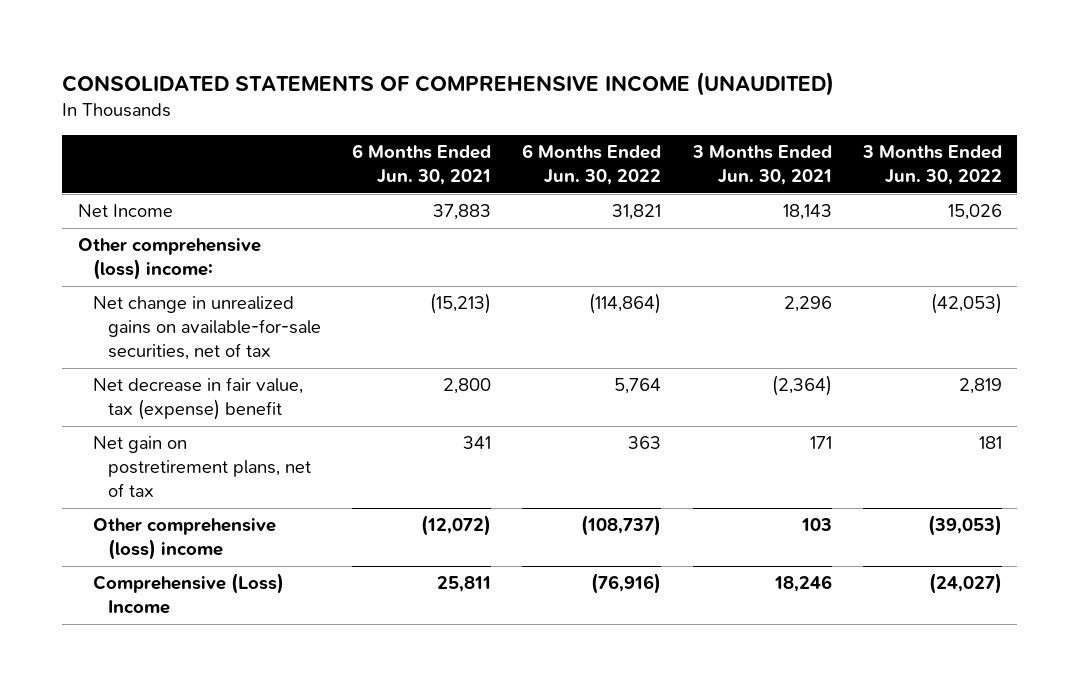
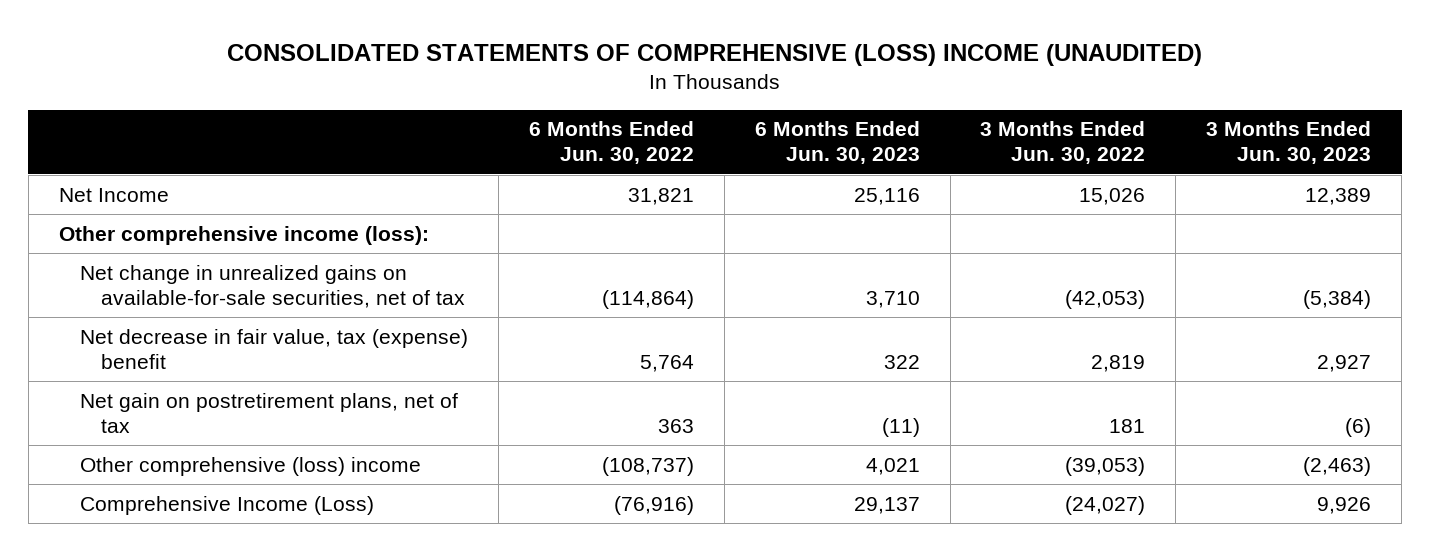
[62,72,835,97] CONSOLIDATED STATEMENTS OF COMPREHENSIVE INCOME (UNAUDITED) -> [227,43,1203,66] CONSOLIDATED STATEMENTS OF COMPREHENSIVE (LOSS) INCOME (UNAUDITED)
[352,144,492,186] 6 Months Ended Jun. 30, 2021 -> none
[691,145,832,186] 3 Months Ended Jun. 30, 2021 -> none
none -> [754,121,920,165] 6 Months Ended Jun. 30, 2023
none -> [1206,121,1372,165] 3 Months Ended Jun. 30, 2023
[77,238,261,281] Other comprehensive (loss) income: -> [58,225,429,245] Other comprehensive income (loss):
[92,573,284,615] Comprehensive (Loss) Income -> [79,495,374,515] Comprehensive Income (Loss)

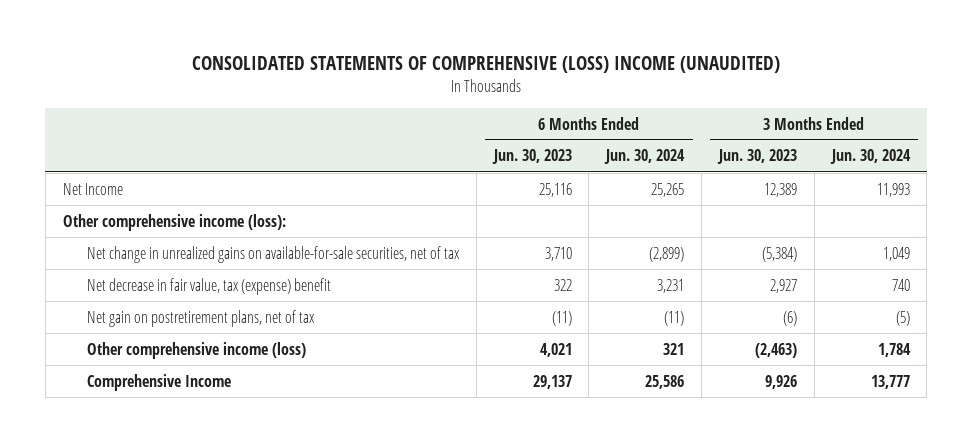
[528,121,694,165] 6 Months Ended Jun. 30, 2022 -> none
[980,121,1146,165] 3 Months Ended Jun. 30, 2022 -> none
none -> [604,149,686,165] Jun. 30, 2024
none -> [829,149,911,165] Jun. 30, 2024
[79,456,421,476] Other comprehensive (loss) income -> [86,341,306,359] Other comprehensive income (loss)
[79,495,374,515] Comprehensive Income (Loss) -> [86,373,231,391] Comprehensive Income

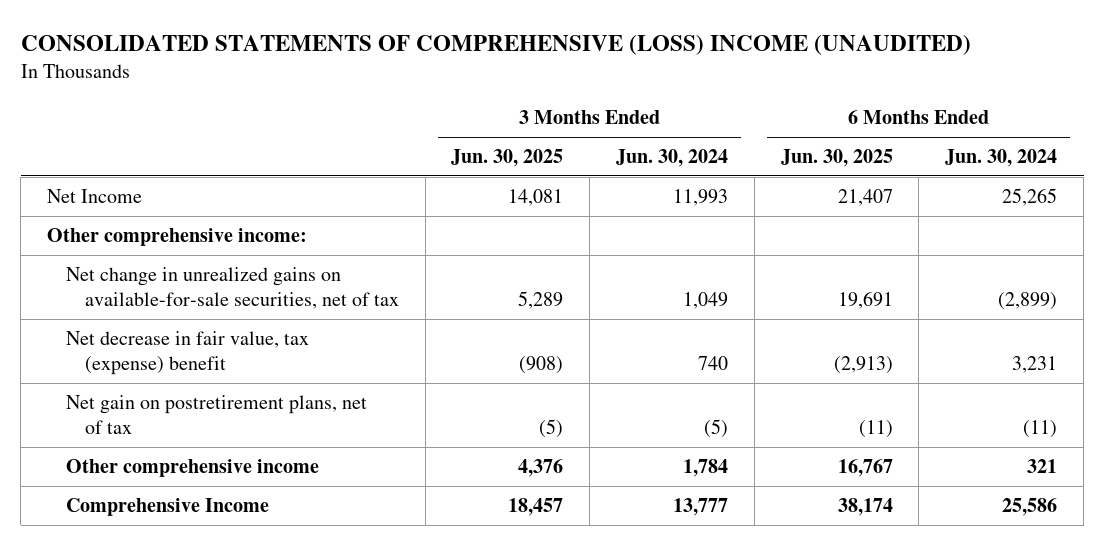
[491,149,572,165] Jun. 30, 2023 -> none
[716,149,797,165] Jun. 30, 2023 -> none
none -> [451,148,564,167] Jun. 30, 2025
none -> [780,148,893,167] Jun. 30, 2025
[62,213,286,231] Other comprehensive income (loss): -> [46,227,307,246] Other comprehensive income:
[86,341,306,359] Other comprehensive income (loss) -> [65,458,319,477] Other comprehensive income

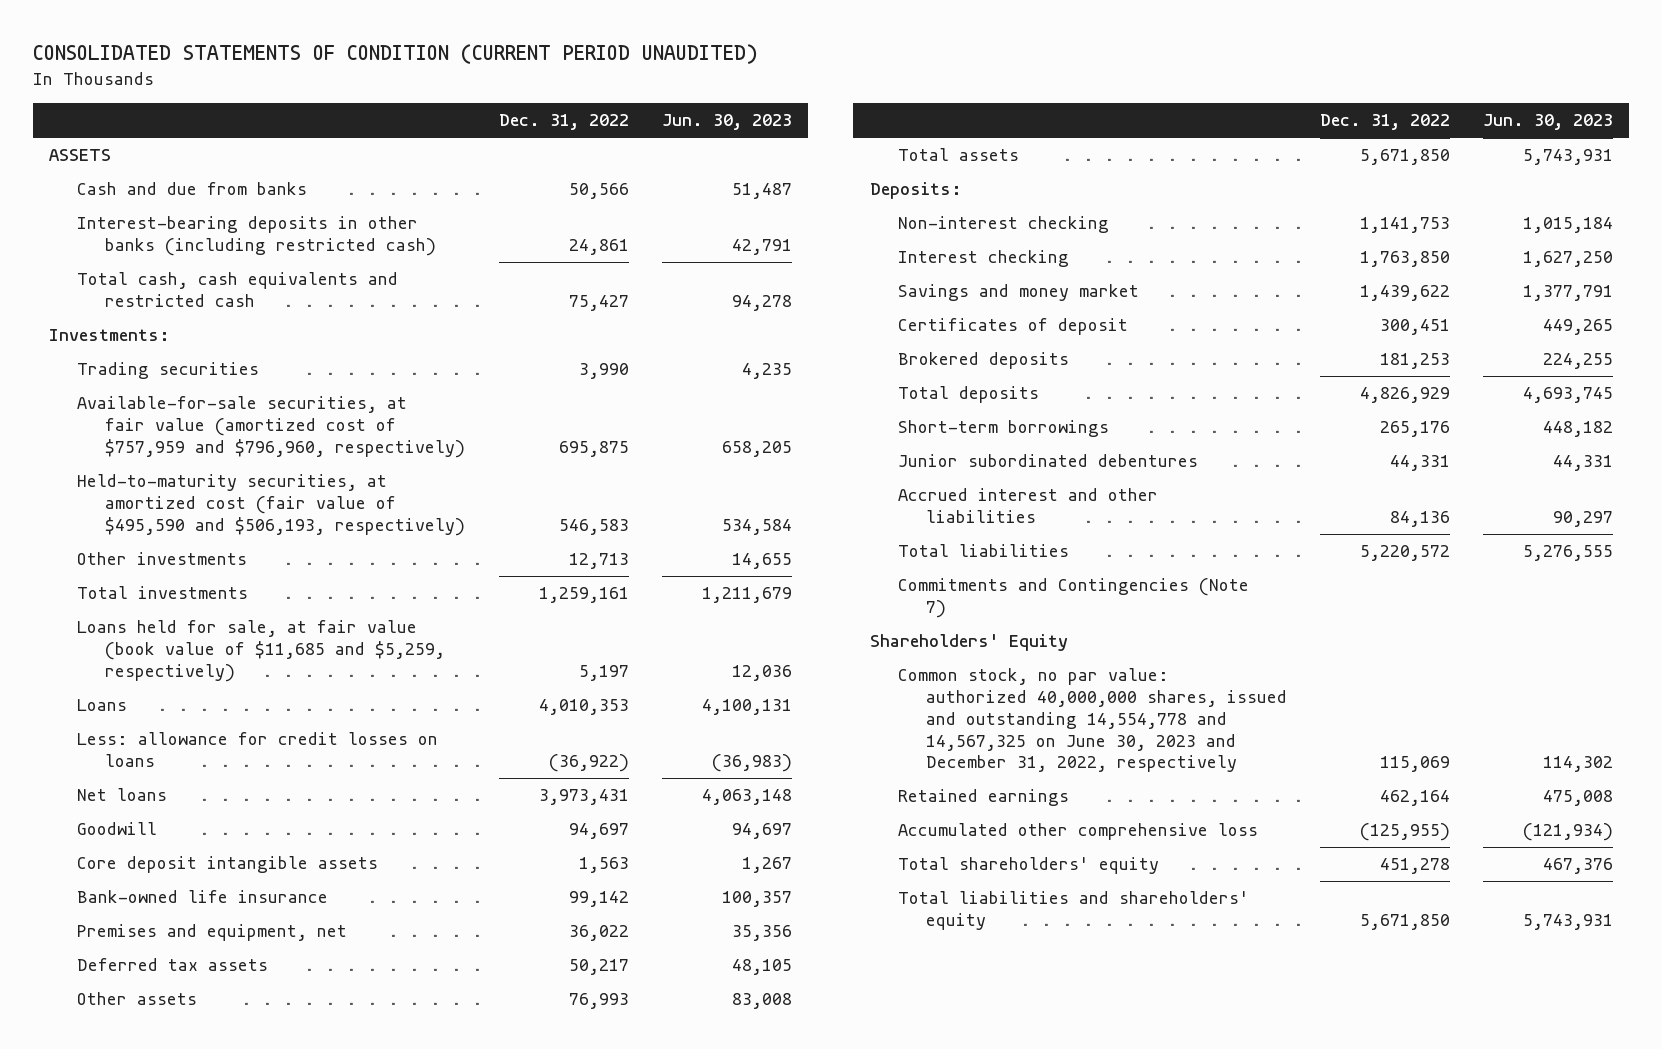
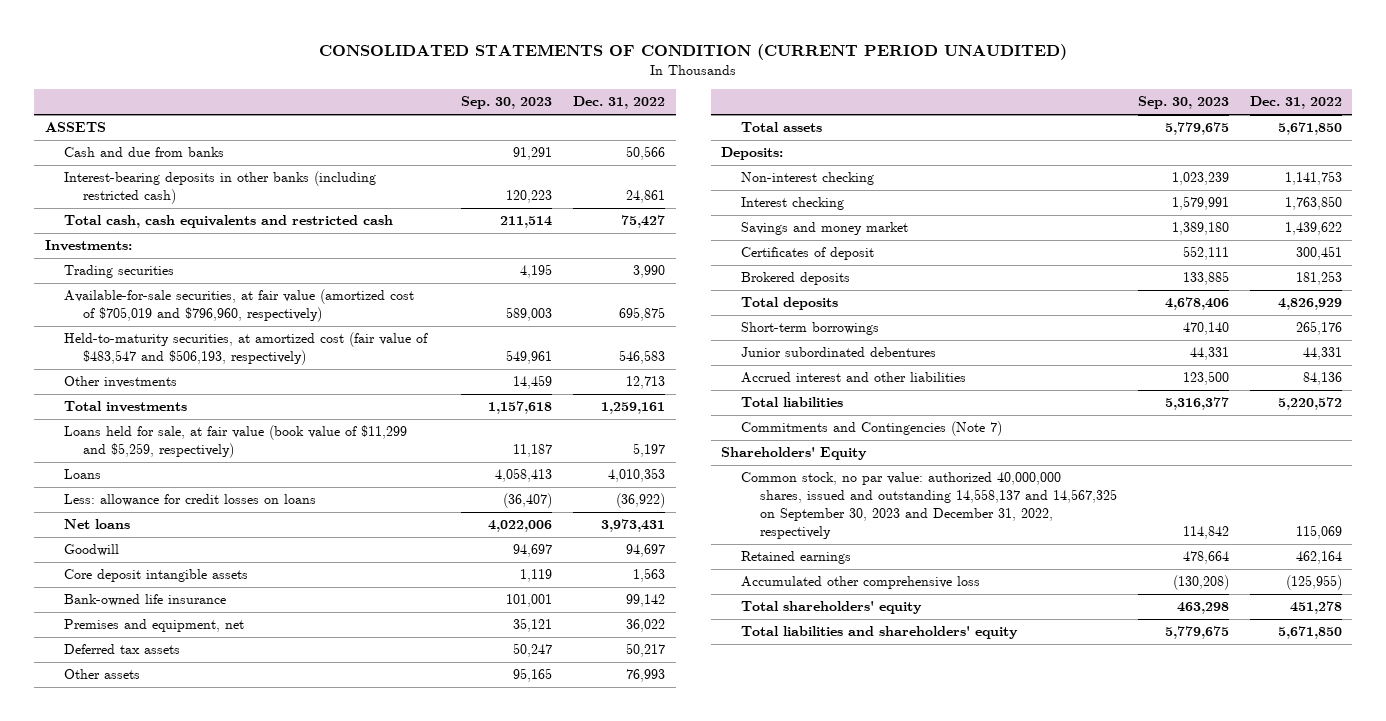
[662,114,793,131] Jun. 30, 2023 -> none
none -> [461,96,553,110] Sep. 30, 2023
[77,396,466,458] Available-for-sale securities, at fair value (amortized cost of $757,959 and $796,960, respectively) -> [63,289,414,323] Available-for-sale securities, at fair value (amortized cost of $705,019 and $796,960, respectively)
[77,474,466,536] Held-to-maturity securities, at amortized cost (fair value of $495,590 and $506,193, respectively) -> [63,332,428,366] Held-to-maturity securities, at amortized cost (fair value of $483,547 and $506,193, respectively)
[77,620,446,682] Loans held for sale, at fair value (book value of $11,685 and $5,259, respectively) -> [63,425,407,459] Loans held for sale, at fair value (book value of $11,299 and $5,259, respectively)
[898,668,1288,773] Common stock, no par value: authorized 40,000,000 shares, issued and outstanding 14,554,778 and 14,567,325 on June 30, 2023 and December 31, 2022, respectively -> [740,472,1118,539] Common stock, no par value: authorized 40,000,000 shares, issued and outstanding 14,558,137 and 14,567,325 on September 30, 2023 and December 31, 2022, respectively

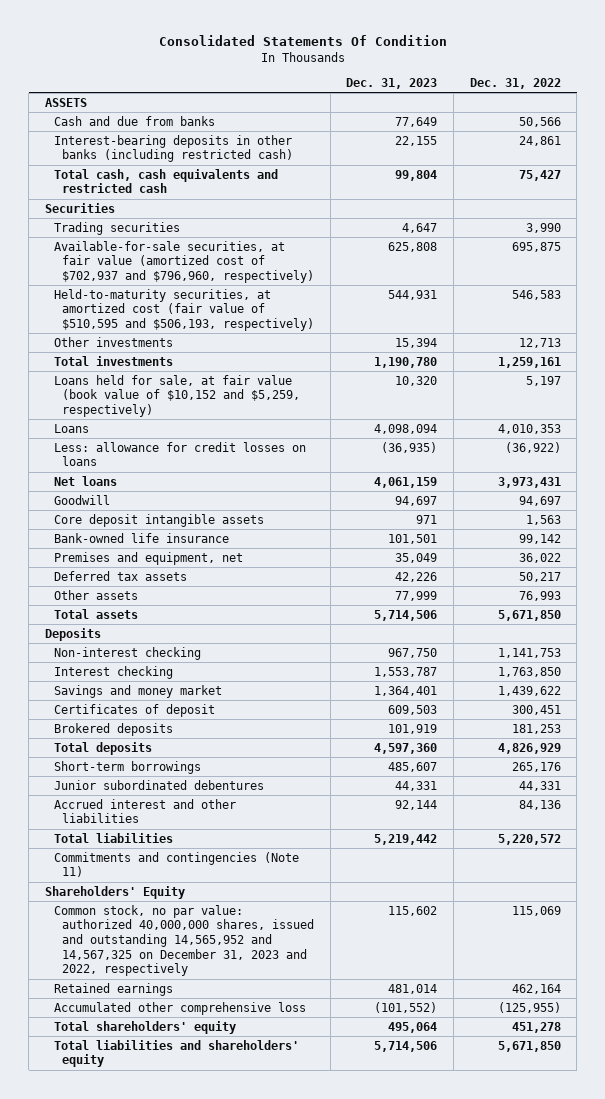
[319,43,1068,60] CONSOLIDATED STATEMENTS OF CONDITION (CURRENT PERIOD UNAUDITED) -> [158,35,447,47] Consolidated Statements Of Condition
[461,96,553,110] Sep. 30, 2023 -> none
none -> [346,77,438,89] Dec. 31, 2023
[44,240,132,252] Investments: -> [44,202,115,213] Securities
[63,289,414,323] Available-for-sale securities, at fair value (amortized cost of $705,019 and $796,960, respectively) -> [53,240,315,284] Available-for-sale securities, at fair value (amortized cost of $702,937 and $796,960, respectively)
[63,332,428,366] Held-to-maturity securities, at amortized cost (fair value of $483,547 and $506,193, respectively) -> [53,288,315,332] Held-to-maturity securities, at amortized cost (fair value of $510,595 and $506,193, respectively)
[63,425,407,459] Loans held for sale, at fair value (book value of $11,299 and $5,259, respectively) -> [53,374,301,418] Loans held for sale, at fair value (book value of $10,152 and $5,259, respectively)
[721,147,784,161] Deposits: -> [44,627,101,641] Deposits
[740,421,1002,437] Commitments and Contingencies (Note 7) -> [53,851,299,878] Commitments and contingencies (Note 11)
[740,472,1118,539] Common stock, no par value: authorized 40,000,000 shares, issued and outstanding 14,558,137 and 14,567,325 on September 30, 2023 and December 31, 2022, respectively -> [53,904,315,977] Common stock, no par value: authorized 40,000,000 shares, issued and outstanding 14,565,952 and 14,567,325 on December 31, 2023 and 2022, respectively

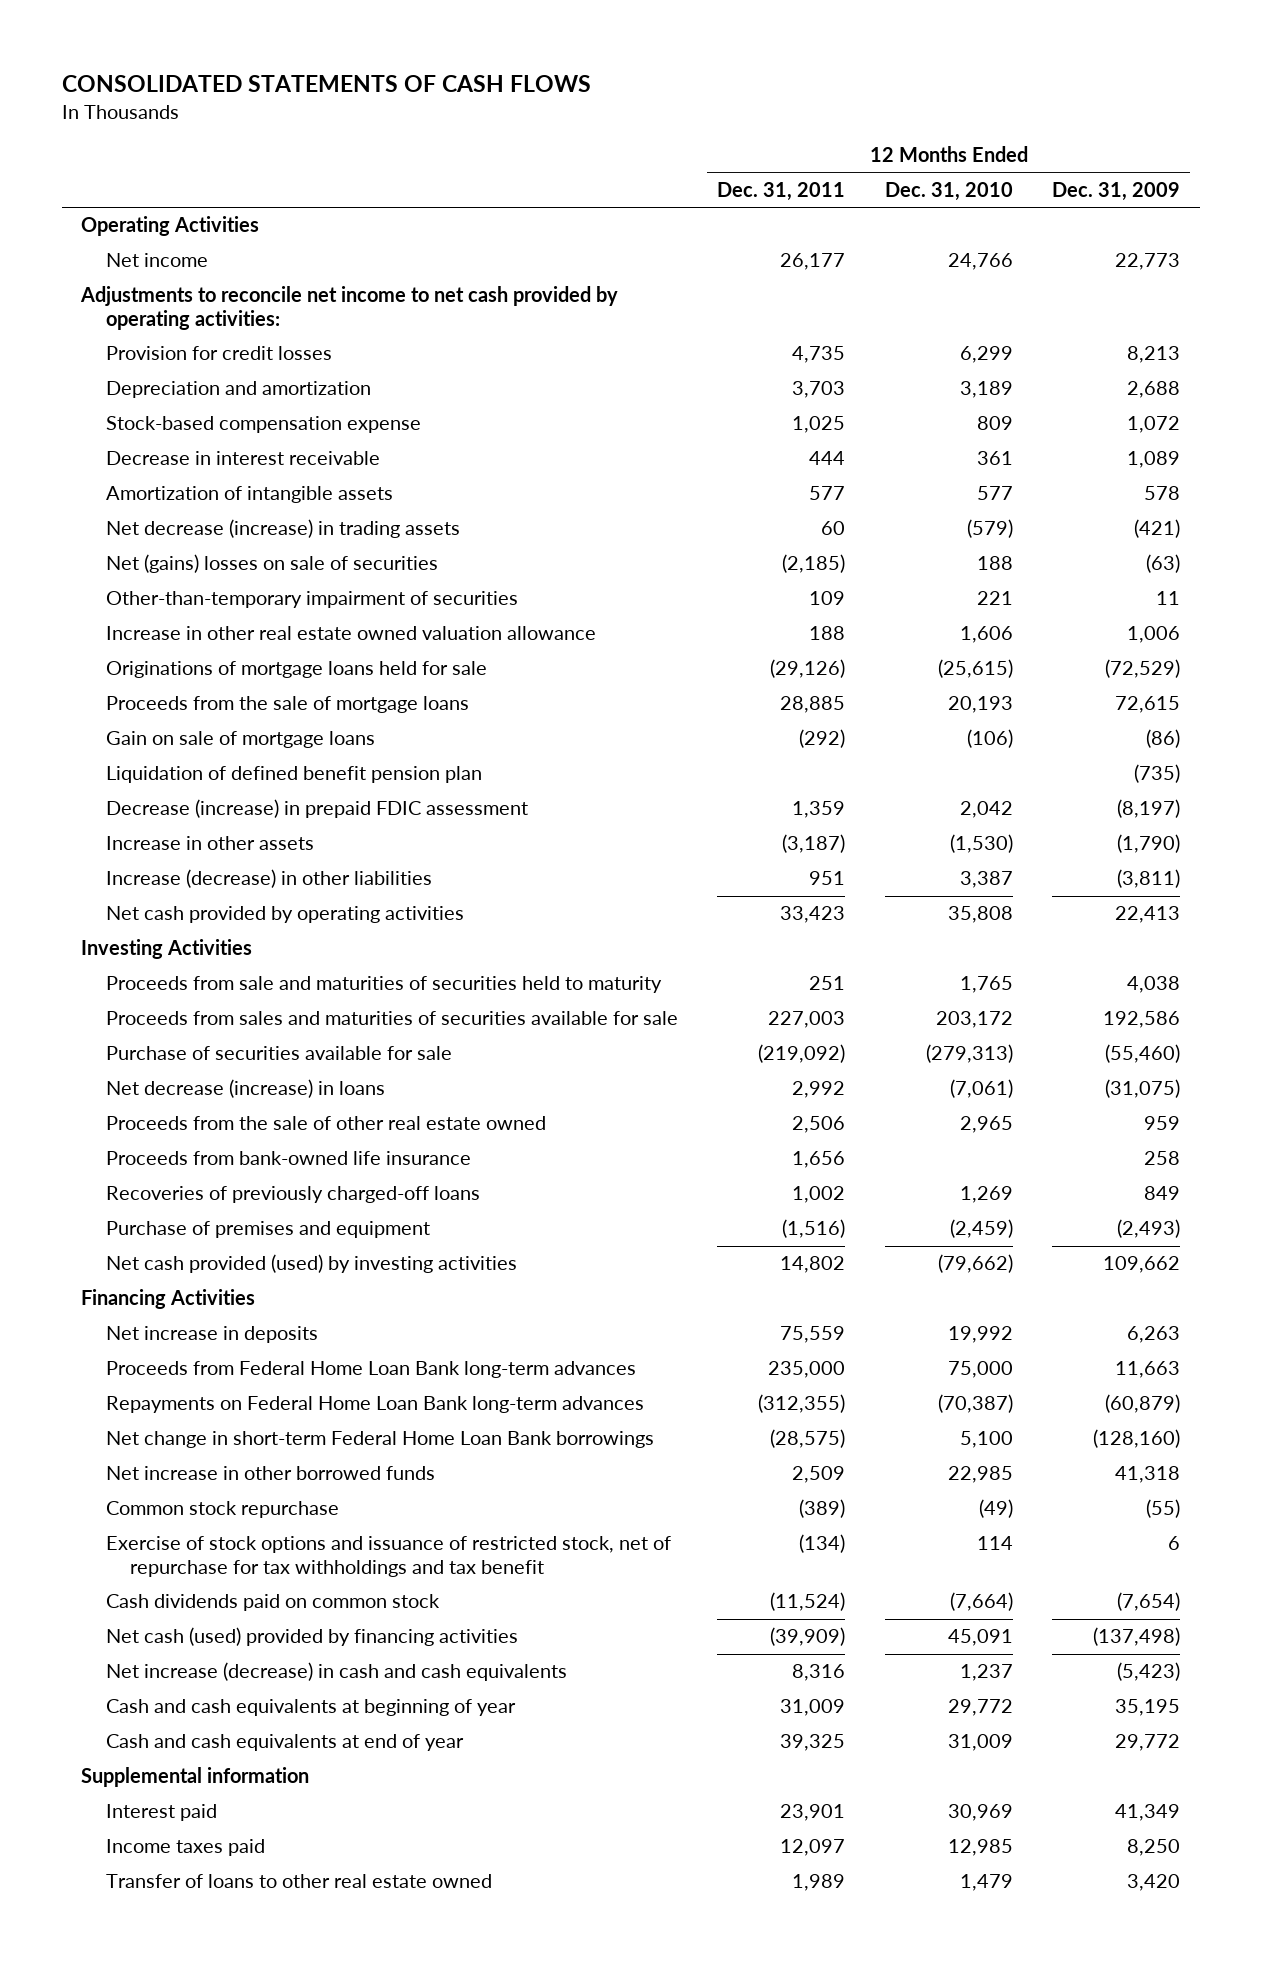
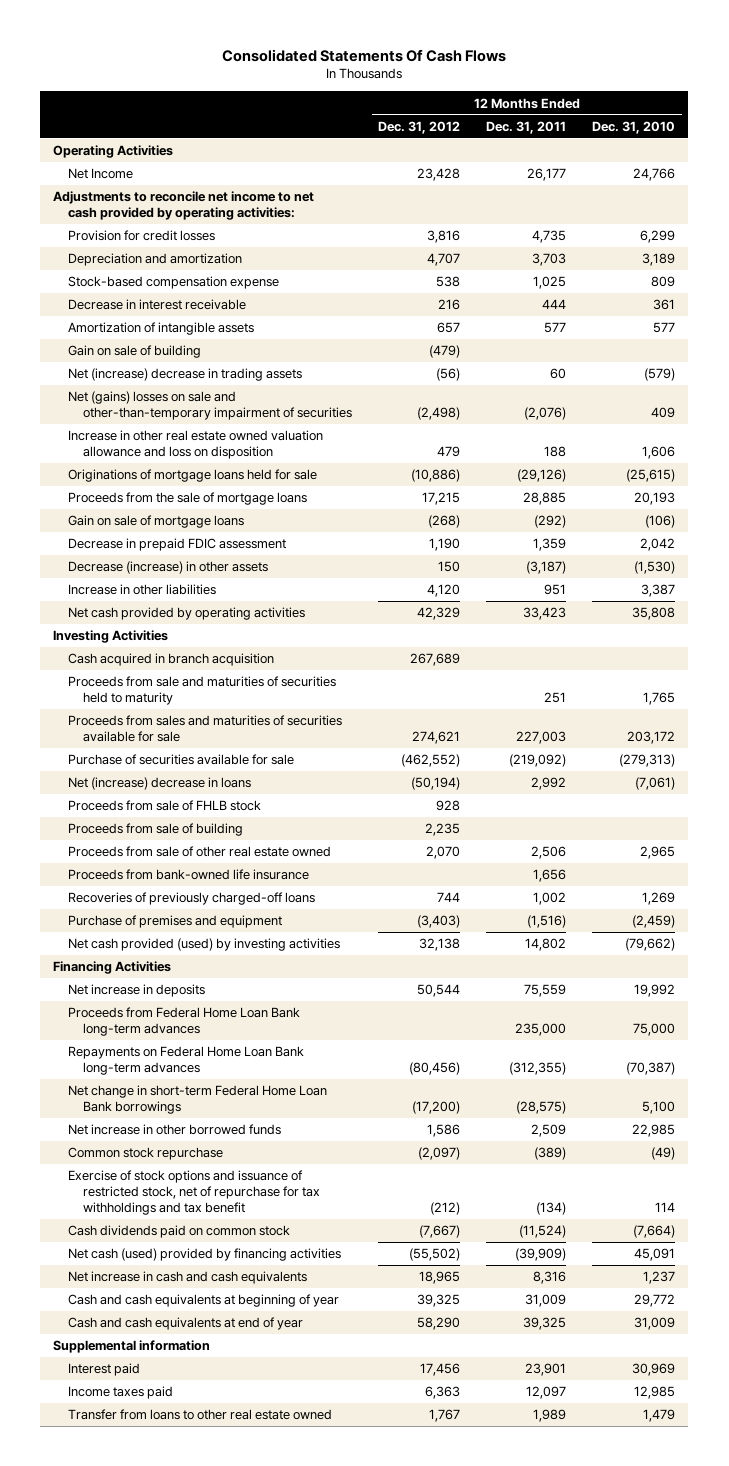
[61,75,591,93] CONSOLIDATED STATEMENTS OF CASH FLOWS -> [222,48,507,62] Consolidated Statements Of Cash Flows
[1051,181,1180,201] Dec. 31, 2009 -> none
none -> [378,120,461,134] Dec. 31, 2012
[105,253,208,268] Net income -> [68,168,134,180] Net Income
[105,591,518,609] Other-than-temporary impairment of securities -> none
none -> [68,345,202,359] Gain on sale of building
[105,519,460,539] Net decrease (increase) in trading assets -> [68,368,303,382] Net (increase) decrease in trading assets
[105,554,438,574] Net (gains) losses on sale of securities -> [68,391,353,421] Net (gains) losses on sale and other-than-temporary impairment of securities
[782,554,846,574] (2,185) -> [524,407,567,421] (2,076)
[976,556,1013,571] 188 -> [651,407,676,419] 409
[105,626,596,641] Increase in other real estate owned valuation allowance -> [68,430,324,460] Increase in other real estate owned valuation allowance and loss on disposition
[105,766,482,784] Liquidation of defined benefit pension plan -> none
[105,799,528,819] Decrease (increase) in prepaid FDIC assessment -> [68,538,287,552] Decrease in prepaid FDIC assessment
[105,836,314,851] Increase in other assets -> [68,561,269,575] Decrease (increase) in other assets
[105,869,432,889] Increase (decrease) in other liabilities -> [68,584,217,596] Increase in other liabilities
none -> [68,653,275,667] Cash acquired in branch acquisition
[105,1079,385,1099] Net decrease (increase) in loans -> [68,777,252,791] Net (increase) decrease in loans
none -> [68,800,262,812] Proceeds from sale of FHLB stock
none -> [68,823,244,837] Proceeds from sale of building
[105,1116,546,1131] Proceeds from the sale of other real estate owned -> [68,846,332,858] Proceeds from sale of other real estate owned
[105,1662,567,1682] Net increase (decrease) in cash and cash equivalents -> [68,1271,308,1285] Net increase in cash and cash equivalents
[105,1874,492,1889] Transfer of loans to other real estate owned -> [68,1409,333,1421] Transfer from loans to other real estate owned

